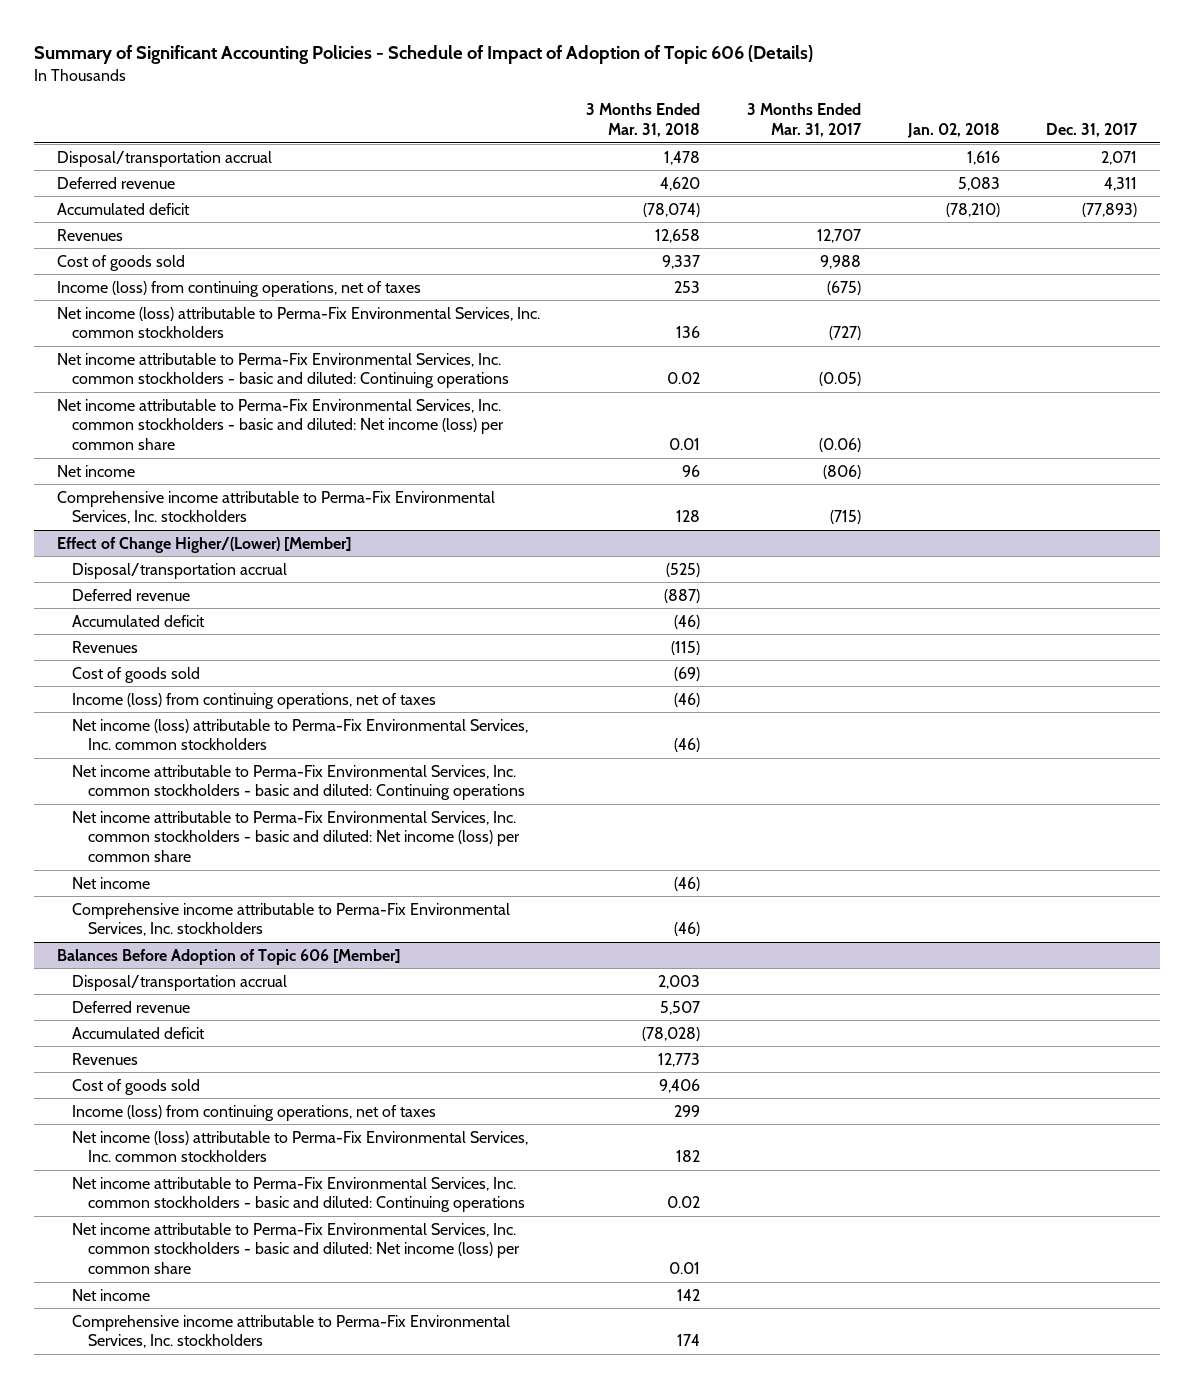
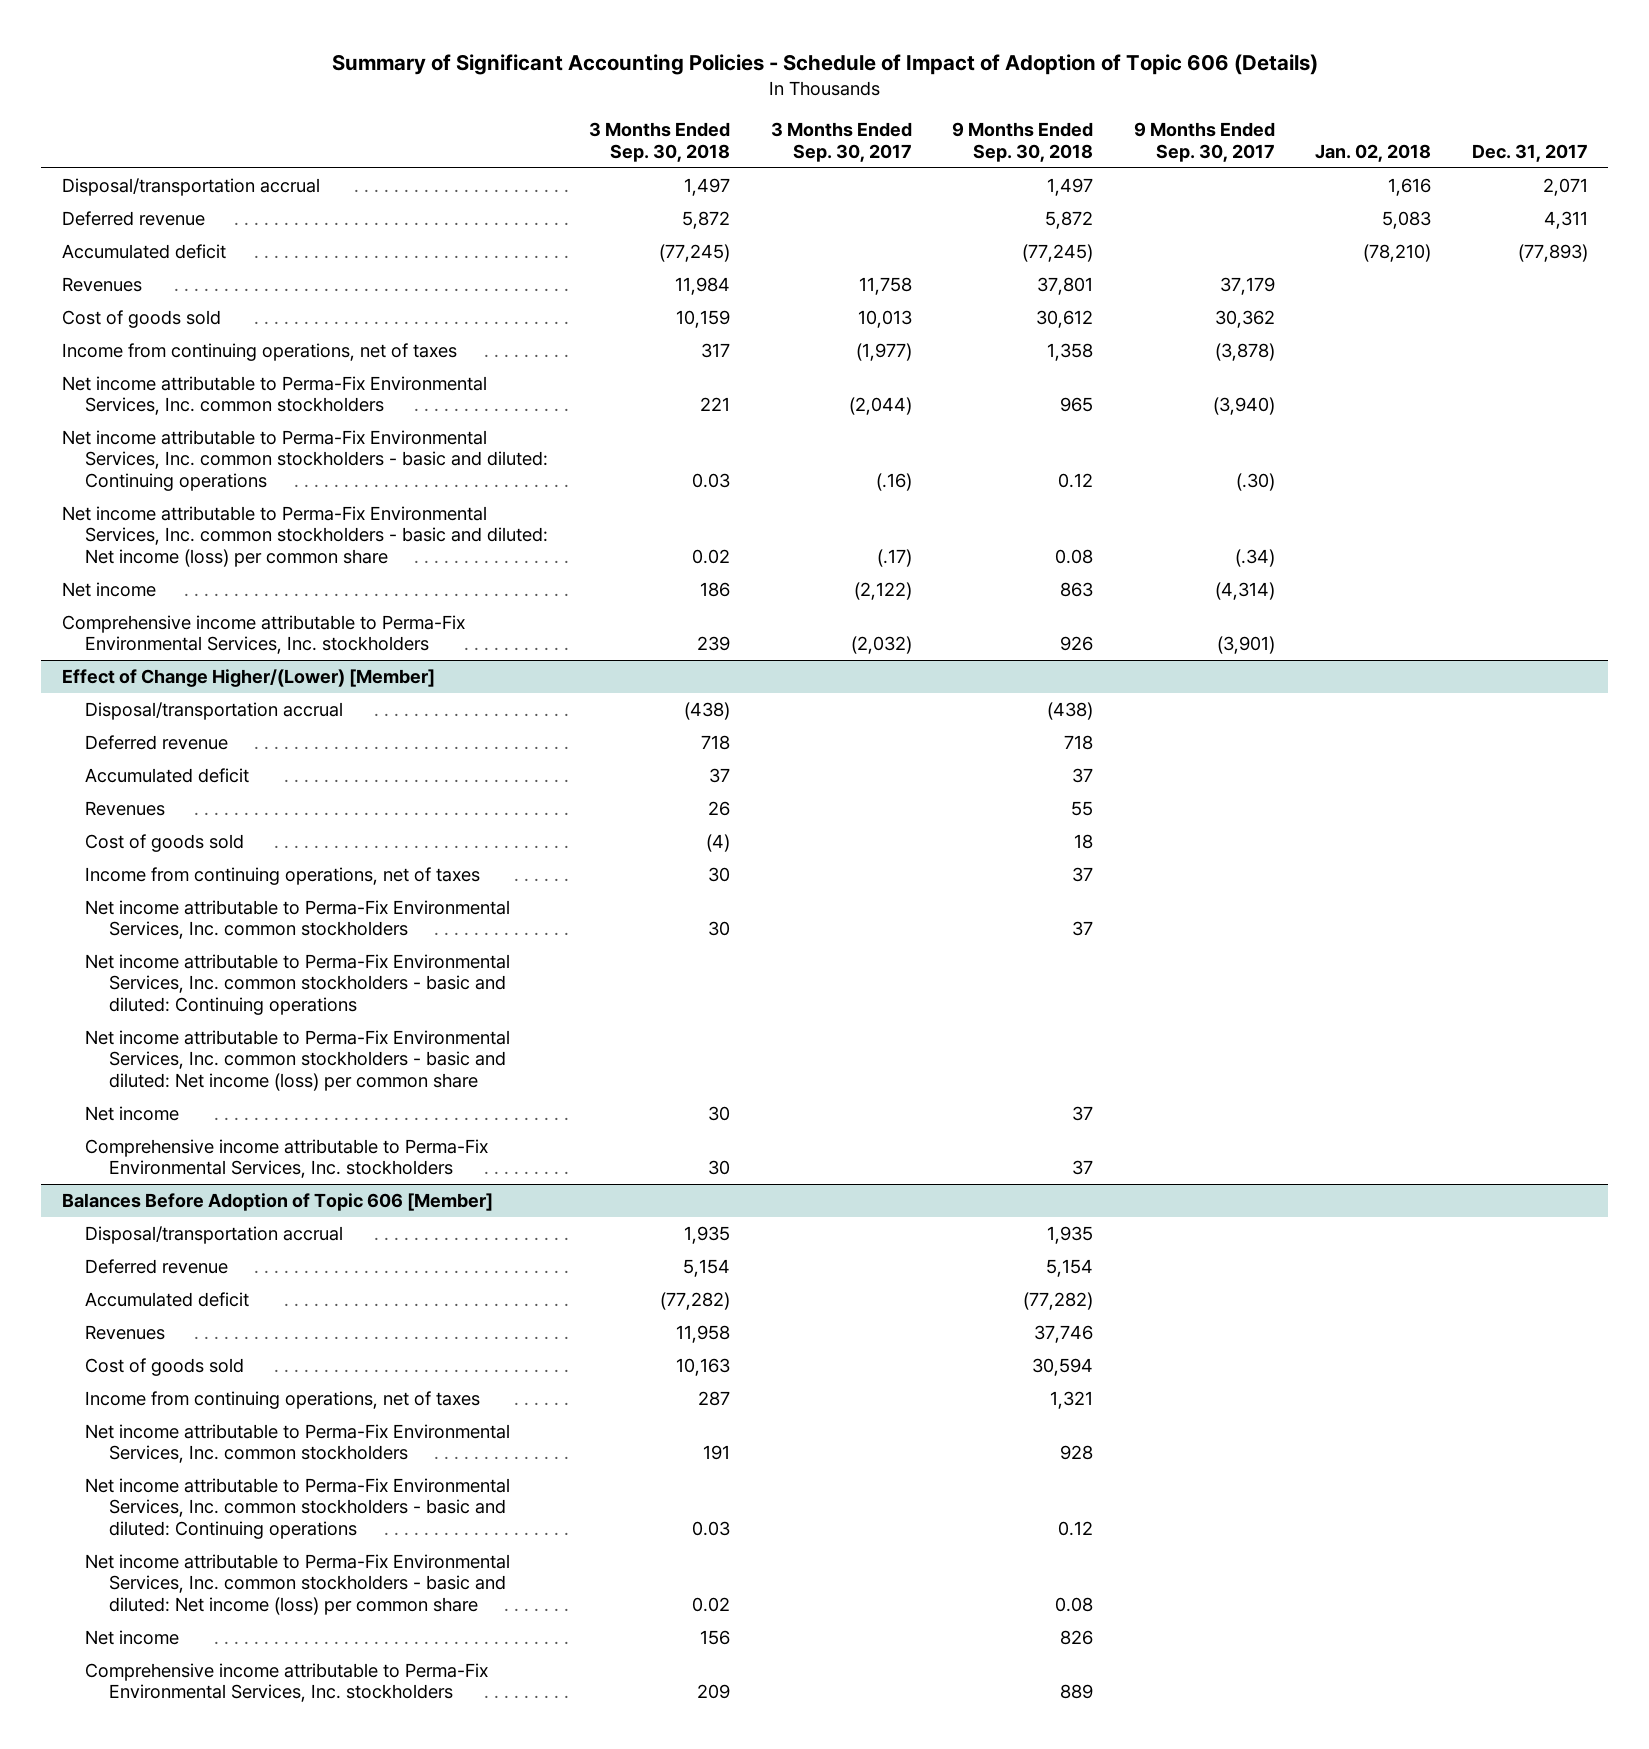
[586,103,701,138] 3 Months Ended Mar. 31, 2018 -> none
[746,103,862,138] 3 Months Ended Mar. 31, 2017 -> none
none -> [589,122,731,162] 3 Months Ended Sep. 30, 2018
none -> [770,122,912,162] 3 Months Ended Sep. 30, 2017
none -> [952,122,1094,162] 9 Months Ended Sep. 30, 2018
none -> [1133,122,1275,162] 9 Months Ended Sep. 30, 2017
[56,280,421,297] Income (loss) from continuing operations, net of taxes -> [61,342,457,361] Income from continuing operations, net of taxes
[56,306,540,339] Net income (loss) attributable to Perma-Fix Environmental Services, Inc. common stockholders -> [61,375,487,416] Net income attributable to Perma-Fix Environmental Services, Inc. common stockholders
[72,692,437,709] Income (loss) from continuing operations, net of taxes -> [85,866,481,885] Income from continuing operations, net of taxes
[72,718,529,751] Net income (loss) attributable to Perma-Fix Environmental Services, Inc. common stockholders -> [85,899,511,940] Net income attributable to Perma-Fix Environmental Services, Inc. common stockholders
[72,1104,437,1121] Income (loss) from continuing operations, net of taxes -> [85,1390,481,1409] Income from continuing operations, net of taxes
[72,1130,529,1163] Net income (loss) attributable to Perma-Fix Environmental Services, Inc. common stockholders -> [85,1423,511,1464] Net income attributable to Perma-Fix Environmental Services, Inc. common stockholders

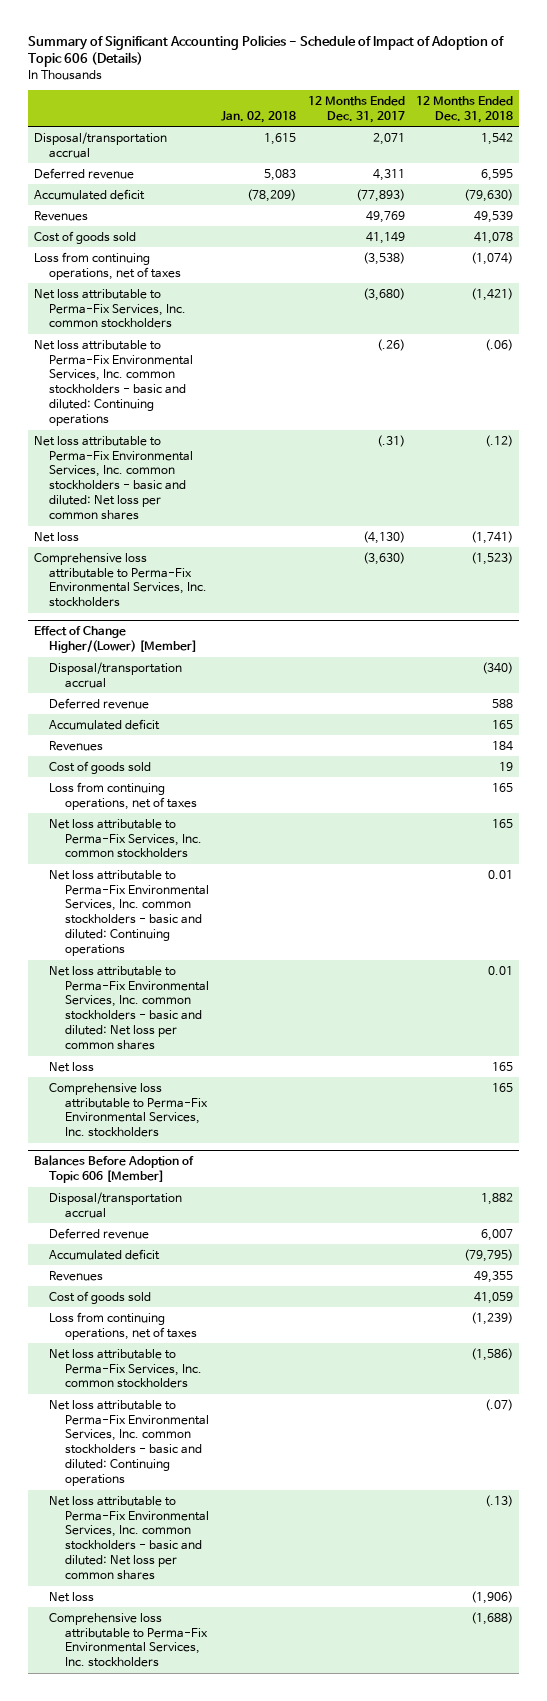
[589,122,731,162] 3 Months Ended Sep. 30, 2018 -> none
[770,122,912,162] 3 Months Ended Sep. 30, 2017 -> none
[952,122,1094,162] 9 Months Ended Sep. 30, 2018 -> none
[1133,122,1275,162] 9 Months Ended Sep. 30, 2017 -> none
[1471,143,1588,162] Dec. 31, 2017 -> none
none -> [307,96,405,123] 12 Months Ended Dec. 31, 2017
none -> [416,96,514,123] 12 Months Ended Dec. 31, 2018
[1388,177,1432,196] 1,616 -> [263,132,296,145] 1,615
[1363,243,1432,262] (78,210) -> [246,188,296,202] (78,209)
[61,342,457,361] Income from continuing operations, net of taxes -> [33,251,182,280] Loss from continuing operations, net of taxes
[61,375,487,416] Net income attributable to Perma-Fix Environmental Services, Inc. common stockholders -> [33,288,187,329] Net loss attributable to Perma-Fix Services, Inc. common stockholders
[61,429,549,492] Net income attributable to Perma-Fix Environmental Services, Inc. common stockholders - basic and diluted: Continuing operations -> [33,339,194,426] Net loss attributable to Perma-Fix Environmental Services, Inc. common stockholders - basic and diluted: Continuing operations
[61,505,549,568] Net income attributable to Perma-Fix Environmental Services, Inc. common stockholders - basic and diluted: Net income (loss) per common share -> [33,435,194,520] Net loss attributable to Perma-Fix Environmental Services, Inc. common stockholders - basic and diluted: Net loss per common shares
[61,581,156,597] Net income -> [33,531,79,542] Net loss
[61,614,465,655] Comprehensive income attributable to Perma-Fix Environmental Services, Inc. stockholders -> [33,552,208,608] Comprehensive loss attributable to Perma-Fix Environmental Services, Inc. stockholders
[85,866,481,885] Income from continuing operations, net of taxes -> [49,781,197,810] Loss from continuing operations, net of taxes
[85,899,511,940] Net income attributable to Perma-Fix Environmental Services, Inc. common stockholders -> [49,818,202,859] Net loss attributable to Perma-Fix Services, Inc. common stockholders
[85,953,511,1016] Net income attributable to Perma-Fix Environmental Services, Inc. common stockholders - basic and diluted: Continuing operations -> [49,869,209,956] Net loss attributable to Perma-Fix Environmental Services, Inc. common stockholders - basic and diluted: Continuing operations
[85,1029,511,1092] Net income attributable to Perma-Fix Environmental Services, Inc. common stockholders - basic and diluted: Net income (loss) per common share -> [49,965,209,1050] Net loss attributable to Perma-Fix Environmental Services, Inc. common stockholders - basic and diluted: Net loss per common shares
[85,1105,180,1121] Net income -> [49,1061,95,1072] Net loss
[85,1138,489,1179] Comprehensive income attributable to Perma-Fix Environmental Services, Inc. stockholders -> [49,1082,208,1138] Comprehensive loss attributable to Perma-Fix Environmental Services, Inc. stockholders
[85,1390,481,1409] Income from continuing operations, net of taxes -> [49,1311,197,1340] Loss from continuing operations, net of taxes
[85,1423,511,1464] Net income attributable to Perma-Fix Environmental Services, Inc. common stockholders -> [49,1348,202,1389] Net loss attributable to Perma-Fix Services, Inc. common stockholders
[85,1477,511,1540] Net income attributable to Perma-Fix Environmental Services, Inc. common stockholders - basic and diluted: Continuing operations -> [49,1399,209,1486] Net loss attributable to Perma-Fix Environmental Services, Inc. common stockholders - basic and diluted: Continuing operations
[85,1553,511,1616] Net income attributable to Perma-Fix Environmental Services, Inc. common stockholders - basic and diluted: Net income (loss) per common share -> [49,1495,209,1580] Net loss attributable to Perma-Fix Environmental Services, Inc. common stockholders - basic and diluted: Net loss per common shares
[85,1629,180,1645] Net income -> [49,1591,95,1602] Net loss
[85,1662,489,1703] Comprehensive income attributable to Perma-Fix Environmental Services, Inc. stockholders -> [49,1612,208,1668] Comprehensive loss attributable to Perma-Fix Environmental Services, Inc. stockholders

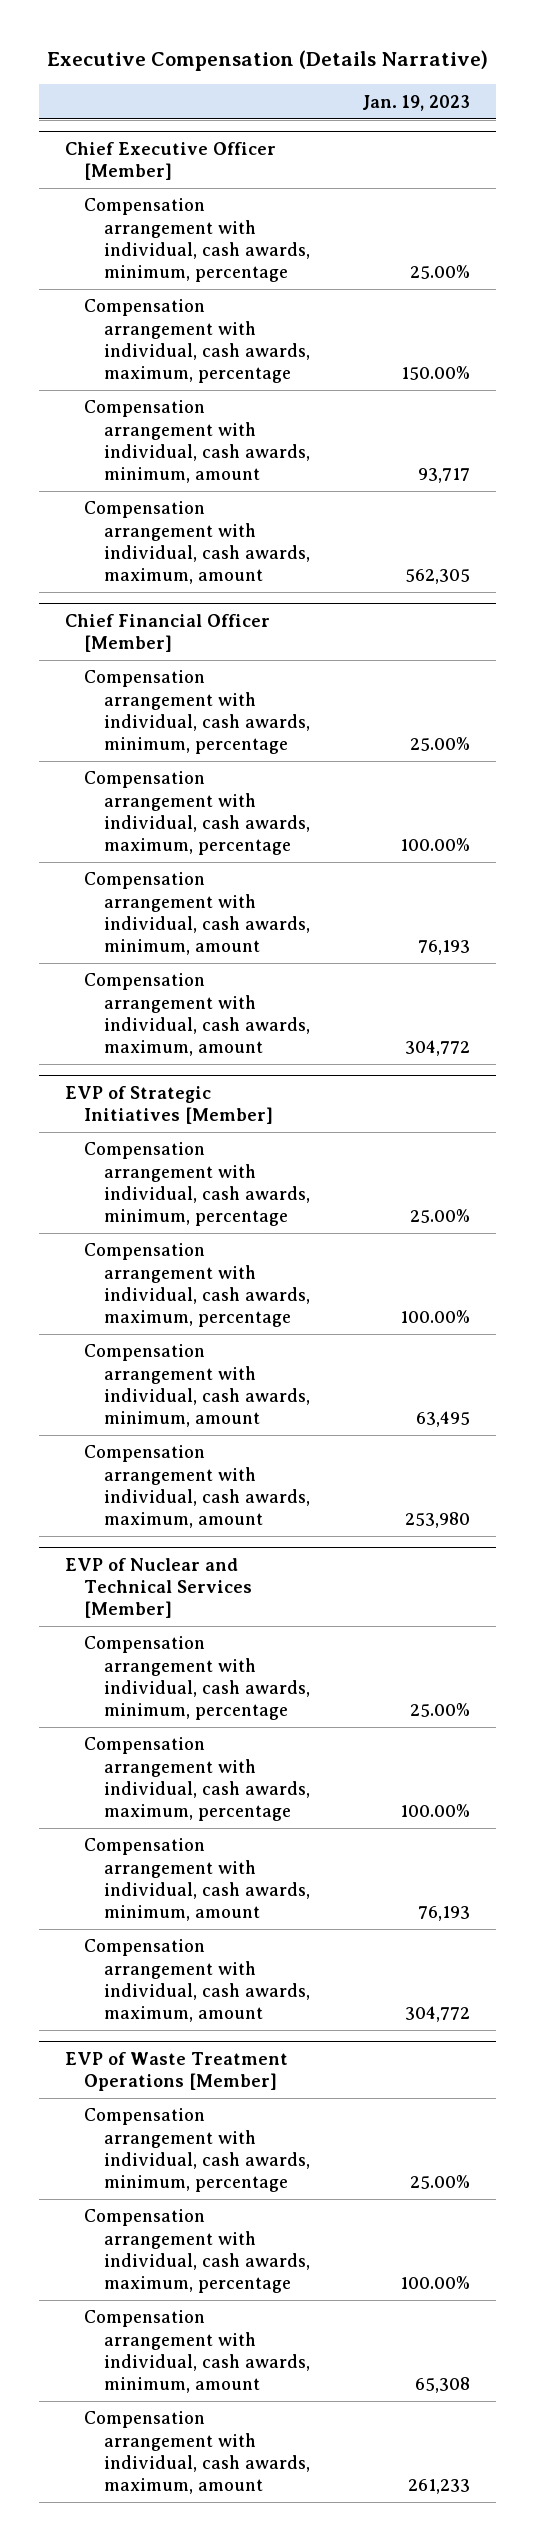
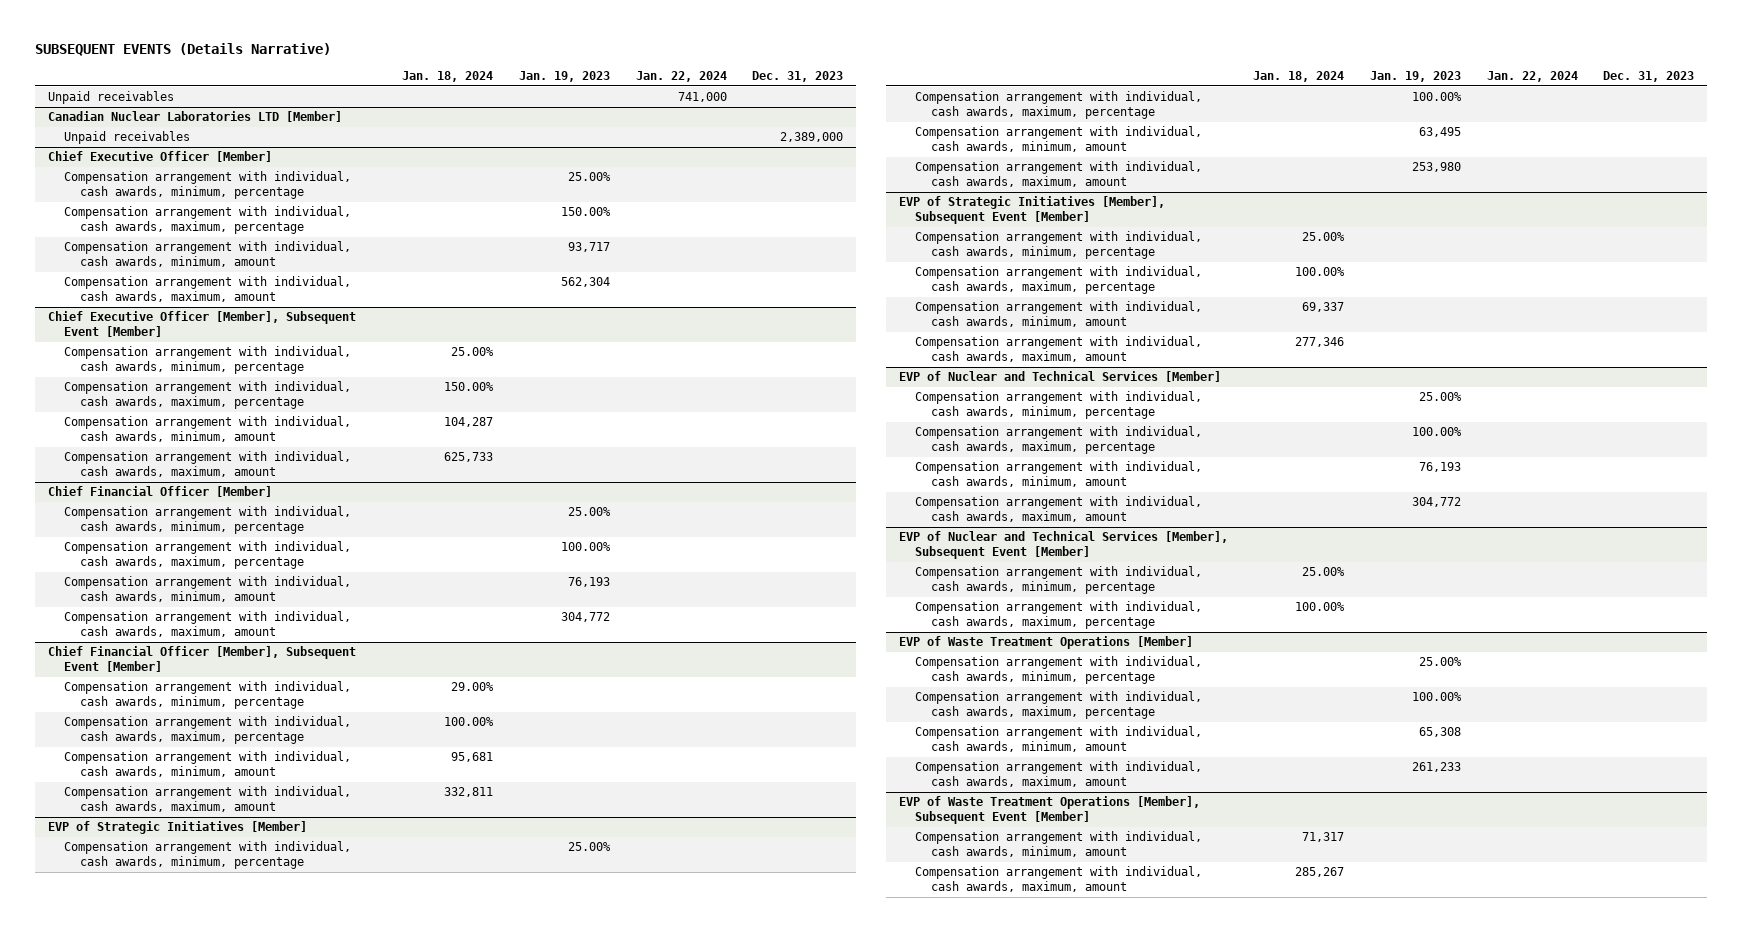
[46,50,488,72] Executive Compensation (Details Narrative) -> [34,42,331,56] SUBSEQUENT EVENTS (Details Narrative)
none -> [402,70,494,82] Jan. 18, 2024
none -> [635,70,727,82] Jan. 22, 2024
none -> [752,70,844,82] Dec. 31, 2023
none -> [47,91,174,105] Unpaid receivables
none -> [47,111,342,123] Canadian Nuclear Laboratories LTD [Member]
none -> [63,131,190,145] Unpaid receivables
[405,568,471,584] 562,305 -> [560,277,610,288] 562,304
none -> [47,311,356,337] Chief Executive Officer [Member], Subsequent Event [Member]
none -> [63,346,351,374] Compensation arrangement with individual, cash awards, minimum, percentage
none -> [63,381,351,409] Compensation arrangement with individual, cash awards, maximum, percentage
none -> [63,416,351,442] Compensation arrangement with individual, cash awards, minimum, amount
none -> [63,451,351,477] Compensation arrangement with individual, cash awards, maximum, amount
none -> [47,646,356,672] Chief Financial Officer [Member], Subsequent Event [Member]
none -> [63,681,351,709] Compensation arrangement with individual, cash awards, minimum, percentage
none -> [63,716,351,744] Compensation arrangement with individual, cash awards, maximum, percentage
none -> [63,751,351,777] Compensation arrangement with individual, cash awards, minimum, amount
none -> [63,786,351,812] Compensation arrangement with individual, cash awards, maximum, amount
none -> [898,196,1165,224] EVP of Strategic Initiatives [Member], Subsequent Event [Member]
none -> [914,231,1202,259] Compensation arrangement with individual, cash awards, minimum, percentage
none -> [914,266,1202,294] Compensation arrangement with individual, cash awards, maximum, percentage
none -> [914,301,1202,327] Compensation arrangement with individual, cash awards, minimum, amount
none -> [914,336,1202,362] Compensation arrangement with individual, cash awards, maximum, amount
none -> [898,531,1228,559] EVP of Nuclear and Technical Services [Member], Subsequent Event [Member]
none -> [914,566,1202,594] Compensation arrangement with individual, cash awards, minimum, percentage
none -> [914,601,1202,629] Compensation arrangement with individual, cash awards, maximum, percentage
none -> [898,796,1200,824] EVP of Waste Treatment Operations [Member], Subsequent Event [Member]
none -> [914,831,1202,857] Compensation arrangement with individual, cash awards, minimum, amount
none -> [914,866,1202,892] Compensation arrangement with individual, cash awards, maximum, amount

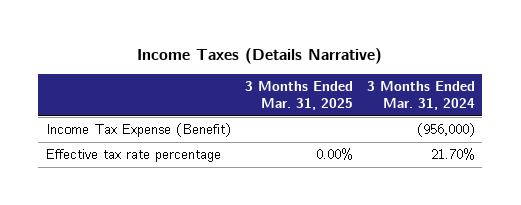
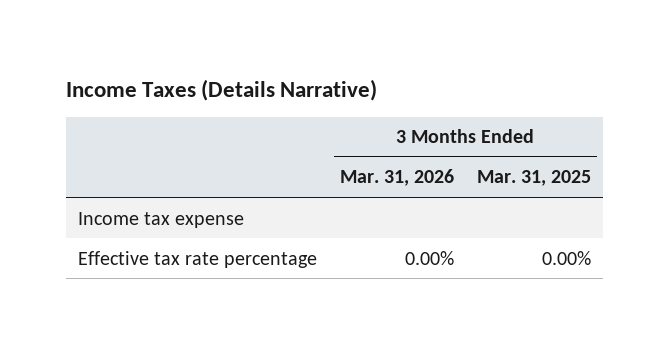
[367,80,476,111] 3 Months Ended Mar. 31, 2024 -> none
none -> [339,169,454,187] Mar. 31, 2026
[45,123,231,138] Income Tax Expense (Benefit) -> [77,211,244,228] Income tax expense

